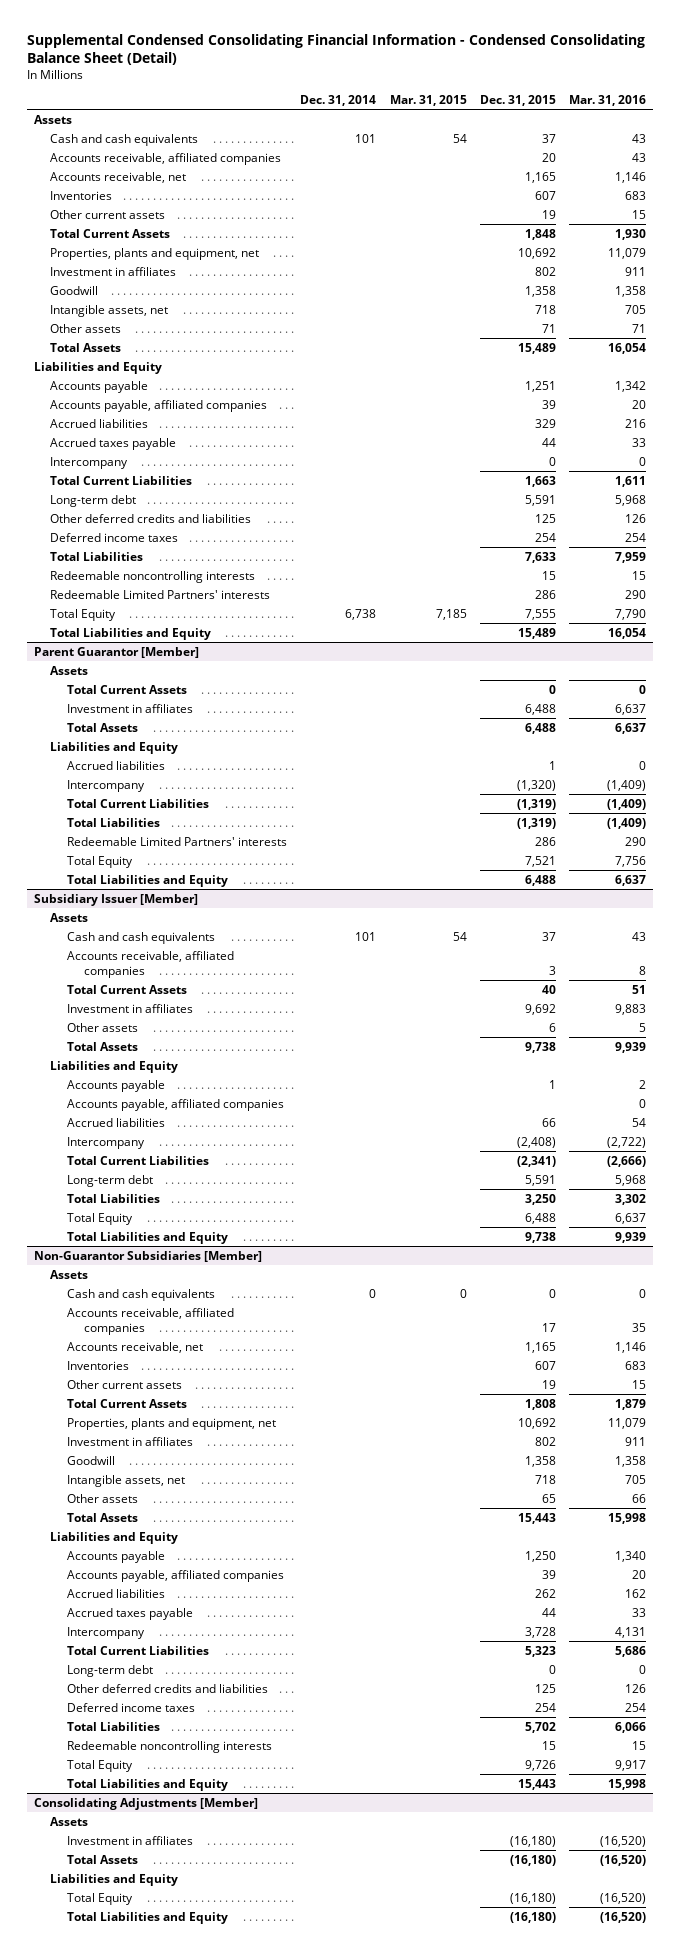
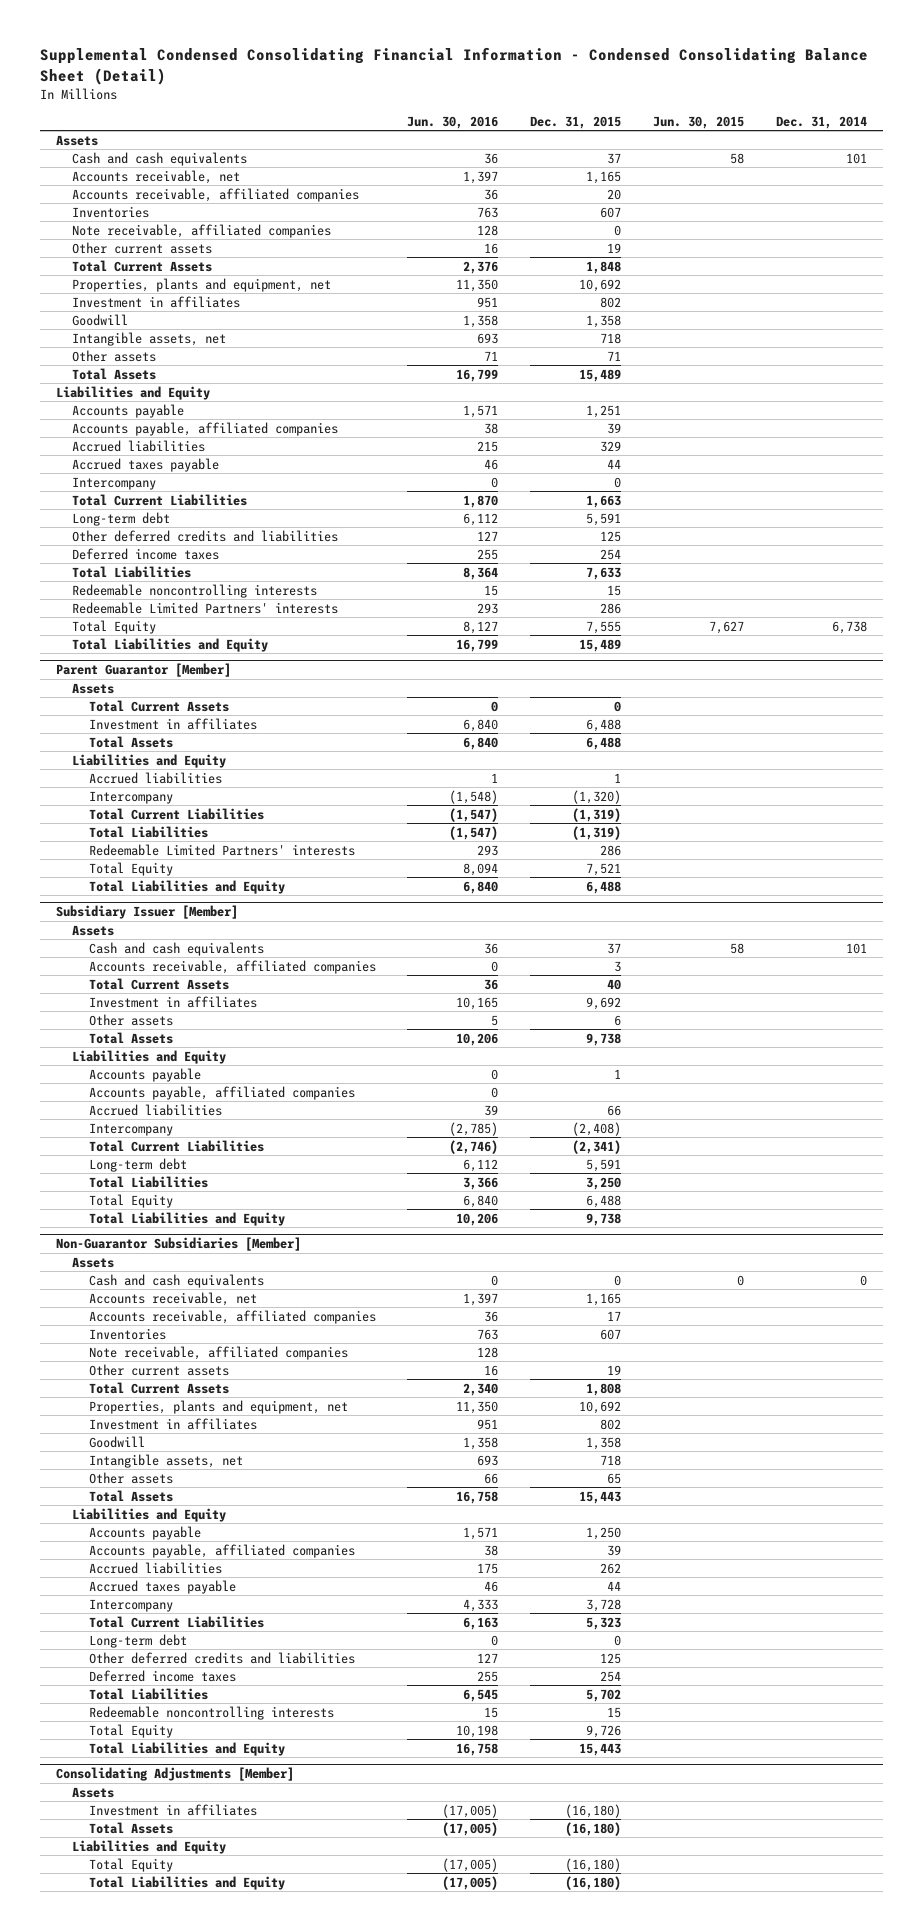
[389,95,467,107] Mar. 31, 2015 -> none
[569,95,647,107] Mar. 31, 2016 -> none
none -> [407,115,499,129] Jun. 30, 2016
none -> [653,115,745,129] Jun. 30, 2015
[50,152,282,165] Accounts receivable, affiliated companies -> [72,187,360,202] Accounts receivable, affiliated companies
none -> [72,223,332,238] Note receivable, affiliated companies
[67,1307,235,1335] Accounts receivable, affiliated companies -> [88,1309,376,1324] Accounts receivable, affiliated companies
none -> [88,1345,348,1360] Note receivable, affiliated companies

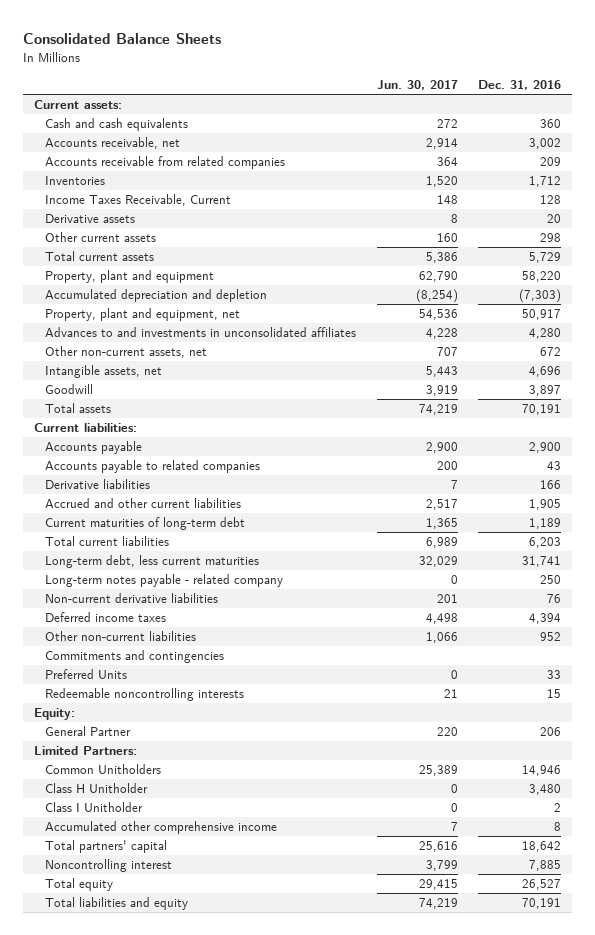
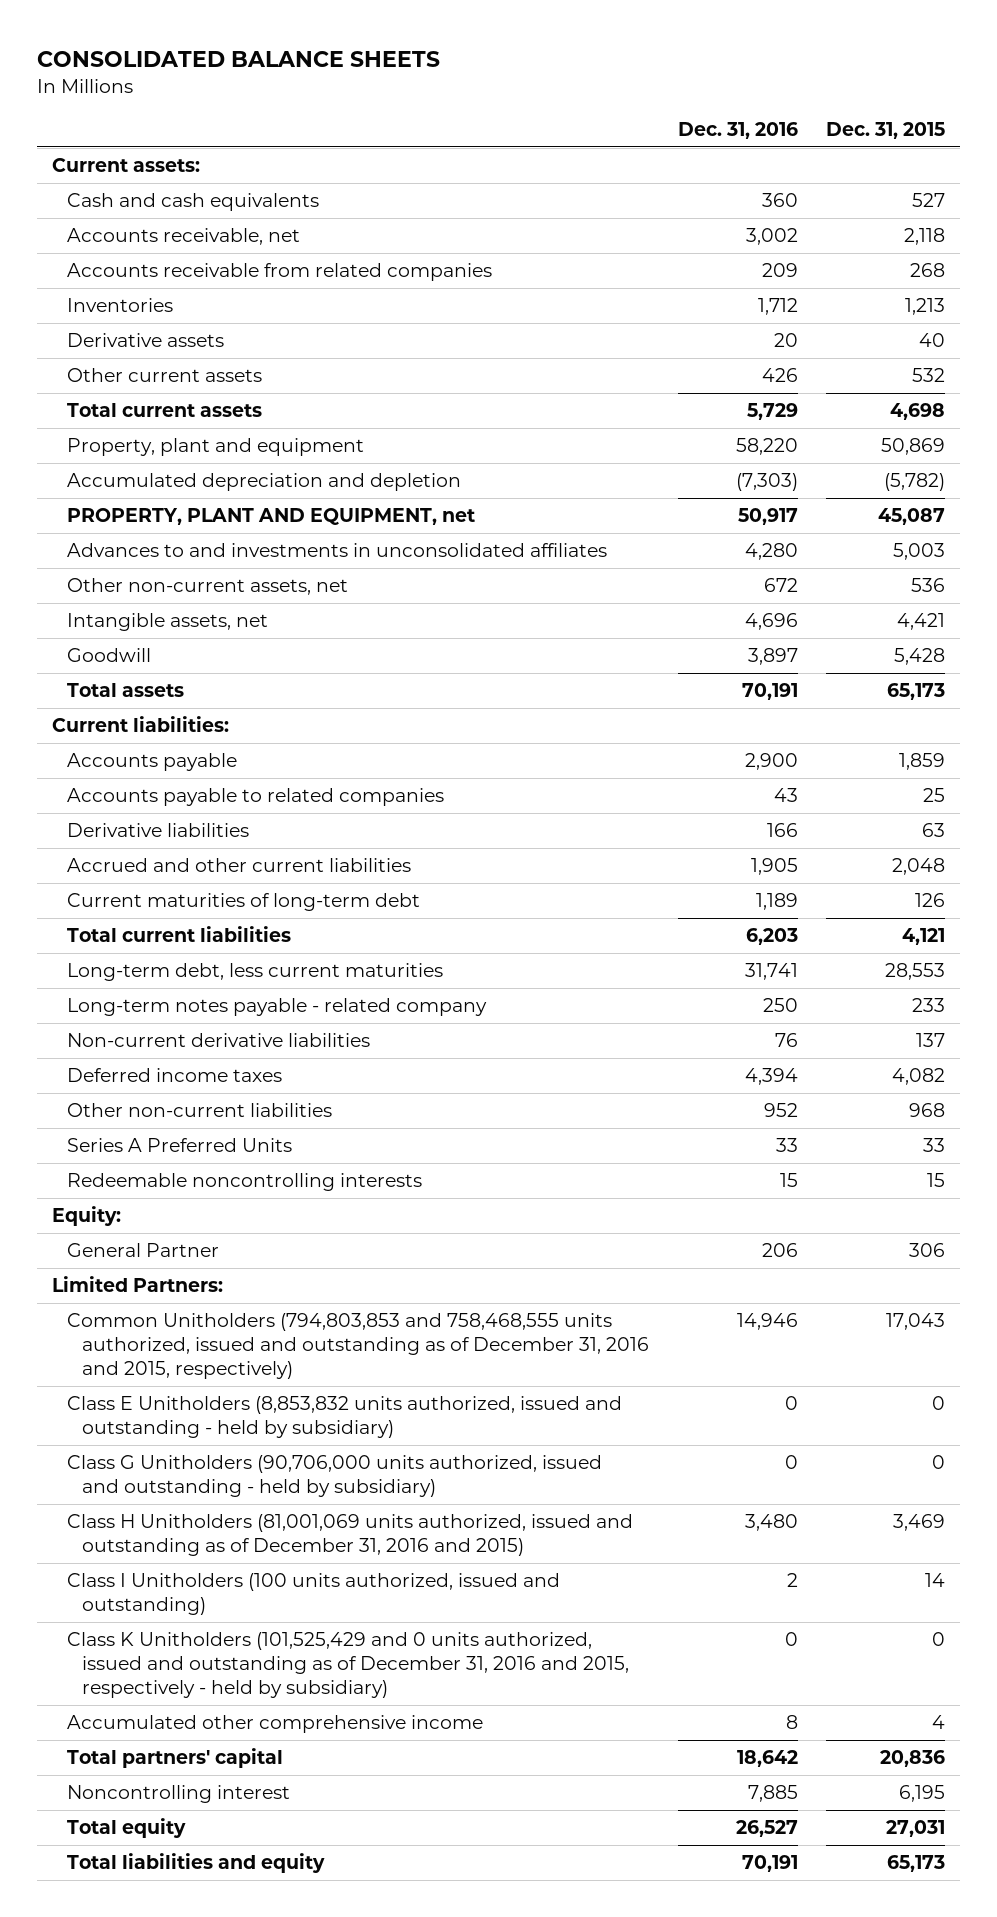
[23,32,222,44] Consolidated Balance Sheets -> [37,50,441,67] CONSOLIDATED BALANCE SHEETS
[376,80,458,91] Jun. 30, 2017 -> none
none -> [826,121,946,139] Dec. 31, 2015
[44,194,231,207] Income Taxes Receivable, Current -> none
[540,233,562,243] 298 -> [761,368,798,383] 426
[44,308,240,322] Property, plant and equipment, net -> [66,508,475,526] PROPERTY, PLANT AND EQUIPMENT, net
[44,650,224,664] Commitments and contingencies -> none
[44,669,127,680] Preferred Units -> [66,1138,292,1153] Series A Preferred Units
[44,764,161,775] Common Unitholders -> [66,1313,650,1379] Common Unitholders (794,803,853 and 758,468,555 units authorized, issued and outstanding as of December 31, 2016 and 2015, respectively)
none -> [66,1396,622,1439] Class E Unitholders (8,853,832 units authorized, issued and outstanding - held by subsidiary)
none -> [66,1455,602,1498] Class G Unitholders (90,706,000 units authorized, issued and outstanding - held by subsidiary)
[44,783,148,794] Class H Unitholder -> [66,1514,633,1557] Class H Unitholders (81,001,069 units authorized, issued and outstanding as of December 31, 2016 and 2015)
[44,802,143,813] Class I Unitholder -> [66,1573,560,1616] Class I Unitholders (100 units authorized, issued and outstanding)
none -> [66,1632,630,1698] Class K Unitholders (101,525,429 and 0 units authorized, issued and outstanding as of December 31, 2016 and 2015, respectively - held by subsidiary)

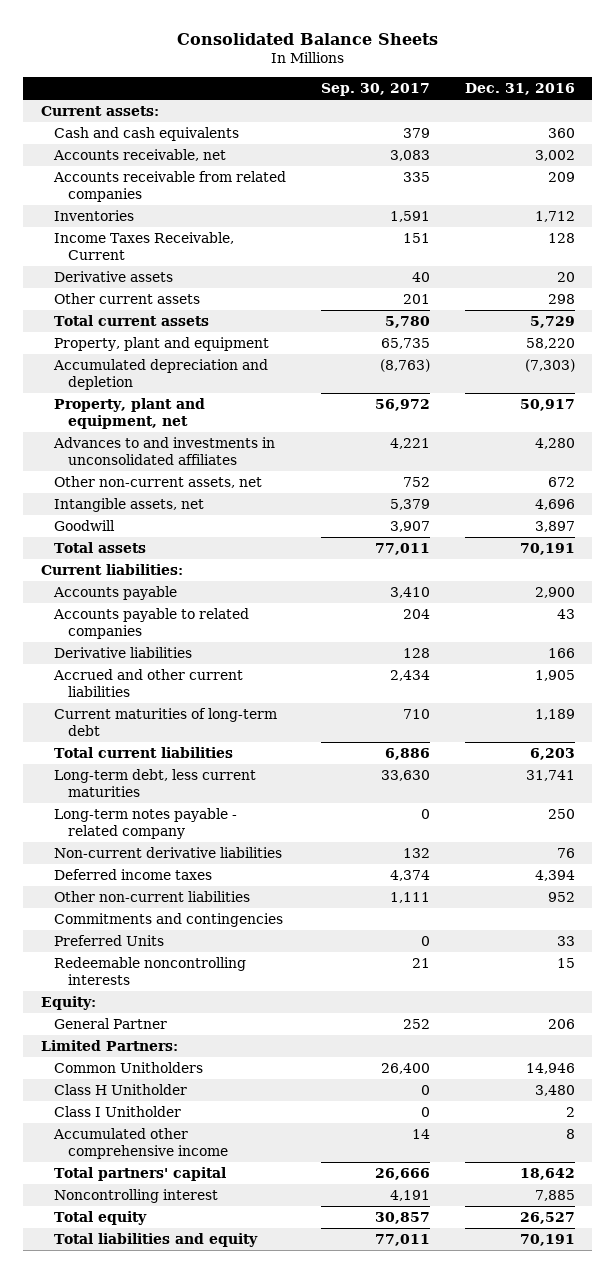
[37,50,441,67] CONSOLIDATED BALANCE SHEETS -> [176,32,438,45] Consolidated Balance Sheets
[826,121,946,139] Dec. 31, 2015 -> none
none -> [320,83,430,97] Sep. 30, 2017
none -> [54,232,235,260] Income Taxes Receivable, Current
[761,368,798,383] 426 -> [547,294,575,305] 298
[66,508,475,526] PROPERTY, PLANT AND EQUIPMENT, net -> [54,398,206,429] Property, plant and equipment, net
none -> [54,913,284,928] Commitments and contingencies
[66,1138,292,1153] Series A Preferred Units -> [54,935,165,947] Preferred Units
[66,1396,622,1439] Class E Unitholders (8,853,832 units authorized, issued and outstanding - held by subsidiary) -> none
[66,1455,602,1498] Class G Unitholders (90,706,000 units authorized, issued and outstanding - held by subsidiary) -> none
[66,1632,630,1698] Class K Unitholders (101,525,429 and 0 units authorized, issued and outstanding as of December 31, 2016 and 2015, respectively - held by subsidiary) -> none
[66,1313,650,1379] Common Unitholders (794,803,853 and 758,468,555 units authorized, issued and outstanding as of December 31, 2016 and 2015, respectively) -> [54,1062,204,1074] Common Unitholders
[66,1514,633,1557] Class H Unitholders (81,001,069 units authorized, issued and outstanding as of December 31, 2016 and 2015) -> [54,1084,188,1096] Class H Unitholder
[66,1573,560,1616] Class I Unitholders (100 units authorized, issued and outstanding) -> [54,1106,182,1118] Class I Unitholder

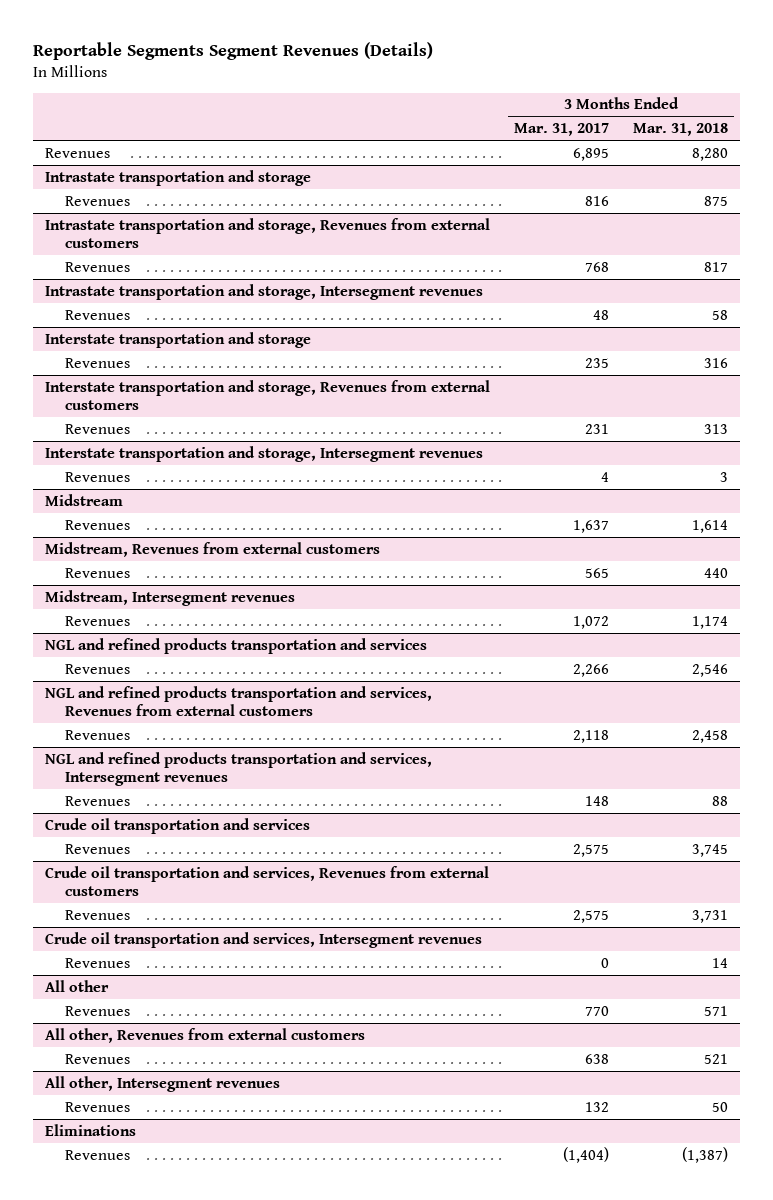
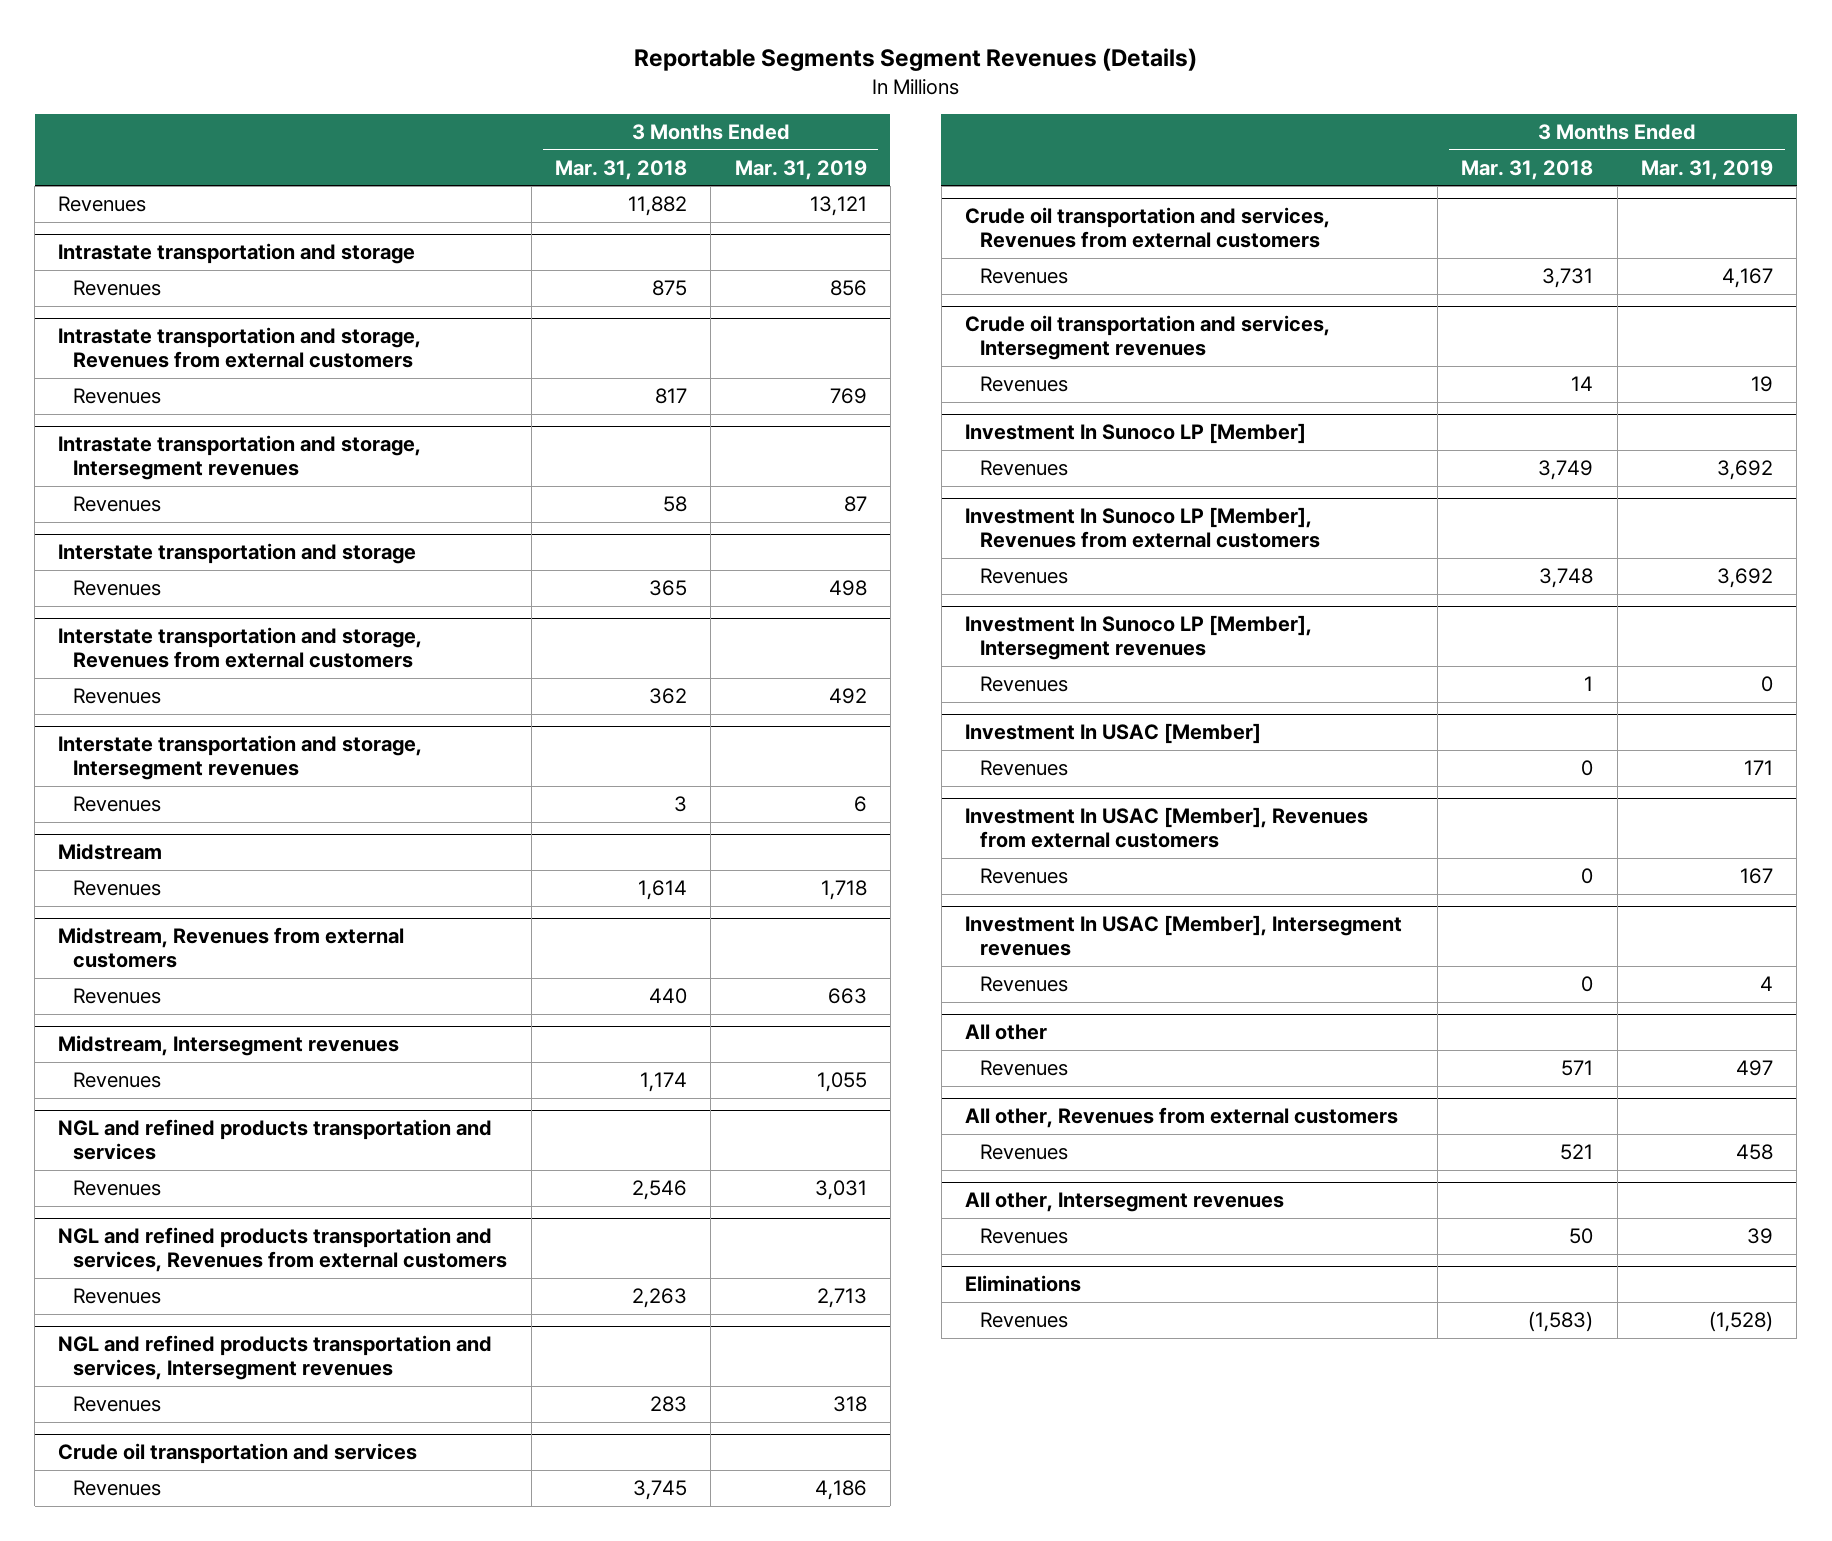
[513,122,609,136] Mar. 31, 2017 -> none
none -> [734,159,867,180] Mar. 31, 2019
[692,147,729,161] 8,280 -> [627,196,687,217] 11,882
[704,357,729,368] 316 -> [648,580,687,597] 365
[704,423,729,434] 313 -> [648,688,687,705] 362
[692,729,729,743] 2,458 -> [631,1288,687,1309] 2,263
[712,795,729,806] 88 -> [649,1396,687,1413] 283
none -> [964,423,1306,445] Investment In Sunoco LP [Member]
none -> [979,460,1068,477] Revenues
none -> [964,507,1320,549] Investment In Sunoco LP [Member], Revenues from external customers
none -> [979,568,1068,585] Revenues
none -> [964,615,1312,661] Investment In Sunoco LP [Member], Intersegment revenues
none -> [979,676,1068,693] Revenues
none -> [964,723,1261,745] Investment In USAC [Member]
none -> [979,760,1068,777] Revenues
none -> [964,807,1368,849] Investment In USAC [Member], Revenues from external customers
none -> [979,868,1068,885] Revenues
none -> [964,915,1402,957] Investment In USAC [Member], Intersegment revenues
none -> [979,976,1068,993] Revenues
[682,1146,729,1163] (1,387) -> [1528,1311,1594,1333] (1,583)

